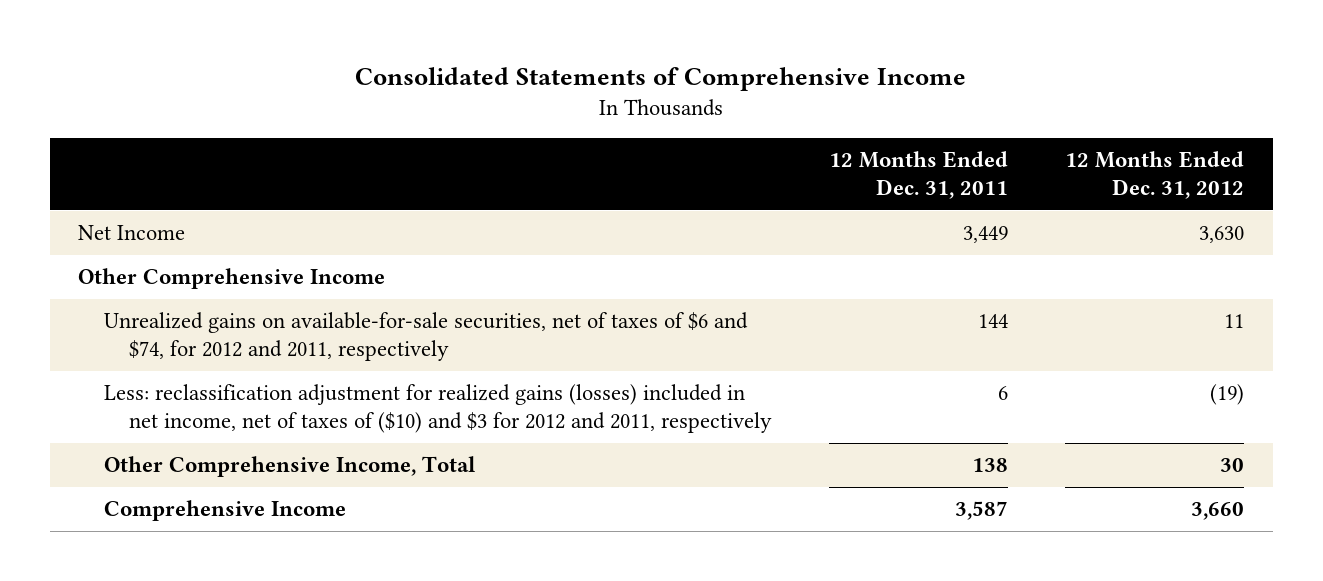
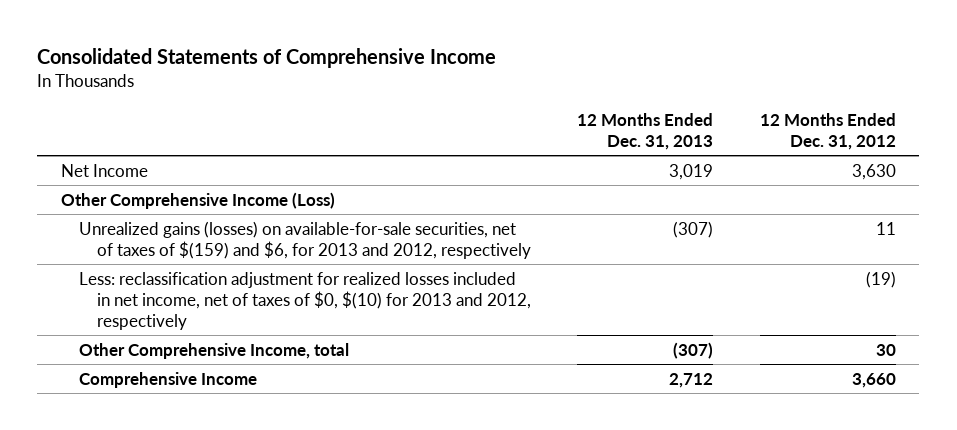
[829,151,1009,200] 12 Months Ended Dec. 31, 2011 -> none
none -> [577,112,714,150] 12 Months Ended Dec. 31, 2013
[78,268,386,290] Other Comprehensive Income -> [60,191,335,209] Other Comprehensive Income (Loss)
[103,312,748,362] Unrealized gains on available-for-sale securities, net of taxes of $6 and $74, for 2012 and 2011, respectively -> [78,220,531,259] Unrealized gains (losses) on available-for-sale securities, net of taxes of $(159) and $6, for 2013 and 2012, respectively
[103,384,772,434] Less: reclassification adjustment for realized gains (losses) included in net income, net of taxes of ($10) and $3 for 2012 and 2011, respectively -> [78,271,531,331] Less: reclassification adjustment for realized losses included in net income, net of taxes of $0, $(10) for 2013 and 2012, respectively
[103,456,476,478] Other Comprehensive Income, Total -> [78,342,349,359] Other Comprehensive Income, total

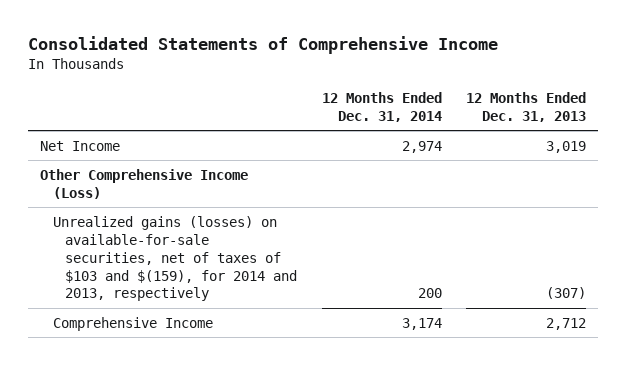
[759,112,896,150] 12 Months Ended Dec. 31, 2012 -> none
none -> [321,92,442,123] 12 Months Ended Dec. 31, 2014
[78,271,531,331] Less: reclassification adjustment for realized losses included in net income, net of taxes of $0, $(10) for 2013 and 2012, respectively -> none
[78,342,349,359] Other Comprehensive Income, total -> none
[78,220,531,259] Unrealized gains (losses) on available-for-sale securities, net of taxes of $(159) and $6, for 2013 and 2012, respectively -> [52,215,298,302] Unrealized gains (losses) on available-for-sale securities, net of taxes of $103 and $(159), for 2014 and 2013, respectively

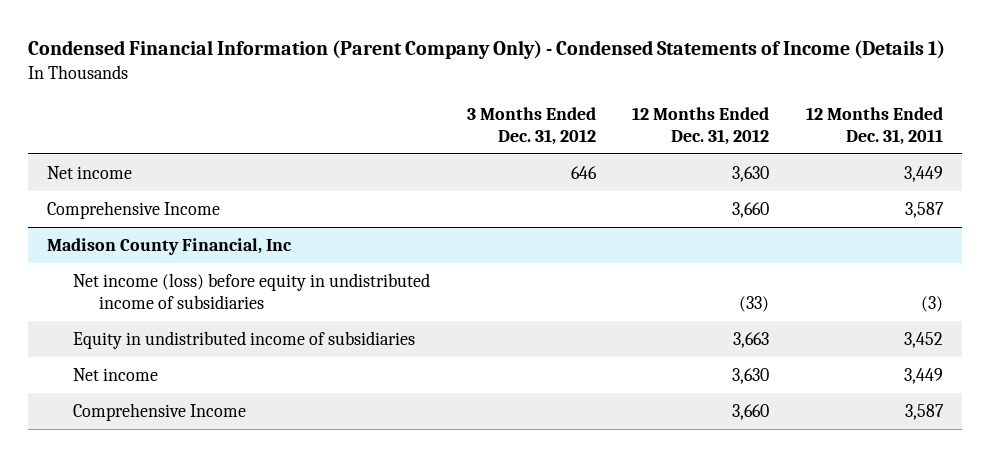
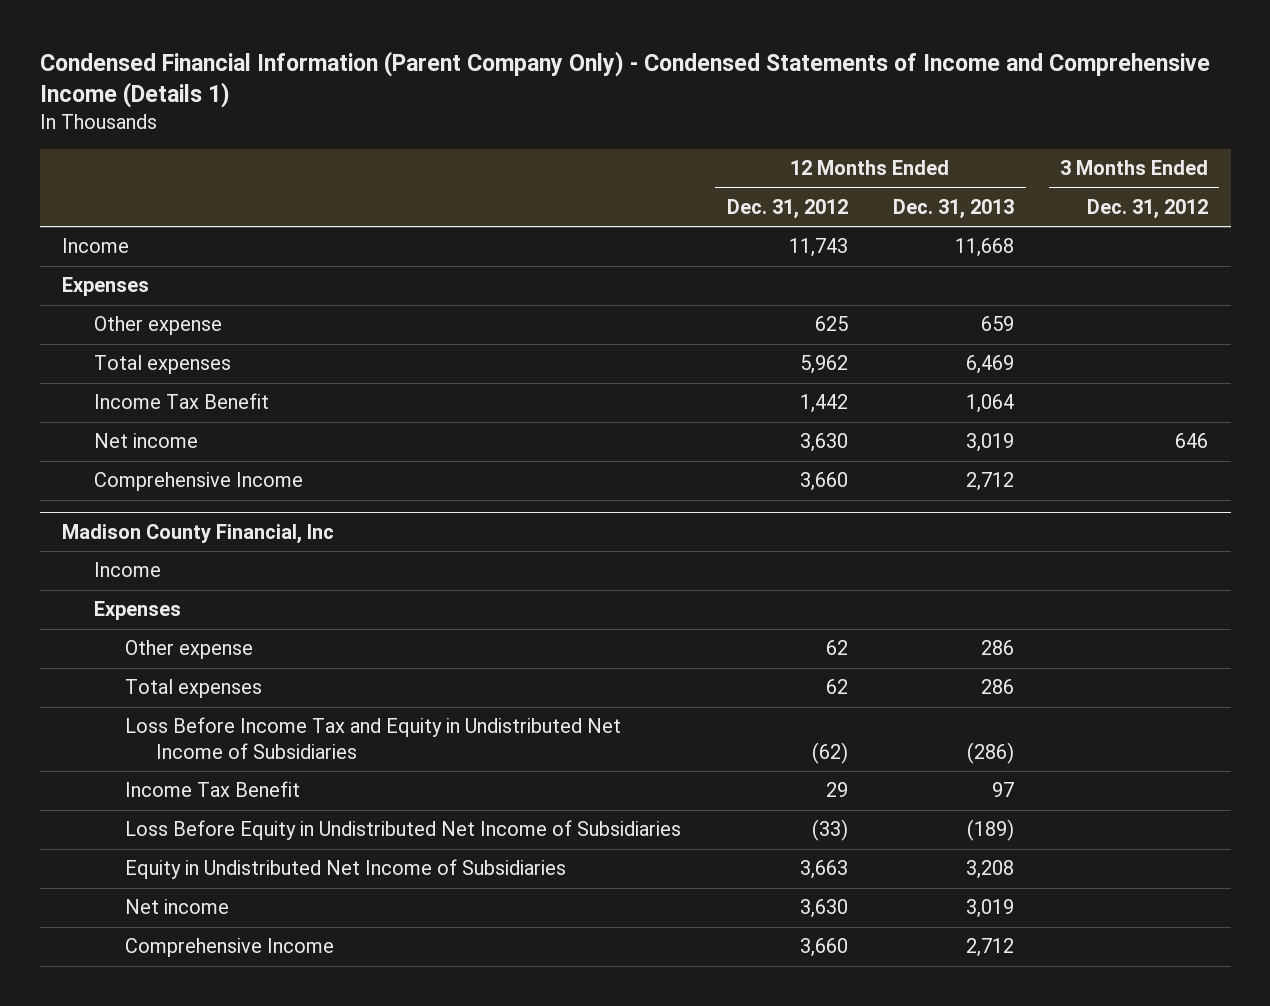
[28,40,946,60] Condensed Financial Information (Parent Company Only) - Condensed Statements of Income (Details 1) -> [39,50,1210,108] Condensed Financial Information (Parent Company Only) - Condensed Statements of Income and Comprehensive Income (Details 1)
[806,107,944,145] 12 Months Ended Dec. 31, 2011 -> none
none -> [893,198,1015,219] Dec. 31, 2013
none -> [62,238,130,254] Income
none -> [62,277,150,297] Expenses
none -> [93,316,222,336] Other expense
none -> [93,355,231,375] Total expenses
none -> [93,393,269,410] Income Tax Benefit
none -> [93,562,161,578] Income
none -> [93,601,181,621] Expenses
none -> [124,640,253,660] Other expense
none -> [124,679,262,699] Total expenses
none -> [124,717,621,759] Loss Before Income Tax and Equity in Undistributed Net Income of Subsidiaries
none -> [124,781,300,798] Income Tax Benefit
[72,272,430,309] Net income (loss) before equity in undistributed income of subsidiaries -> [124,820,681,841] Loss Before Equity in Undistributed Net Income of Subsidiaries
[72,330,415,349] Equity in undistributed income of subsidiaries -> [124,859,566,880] Equity in Undistributed Net Income of Subsidiaries

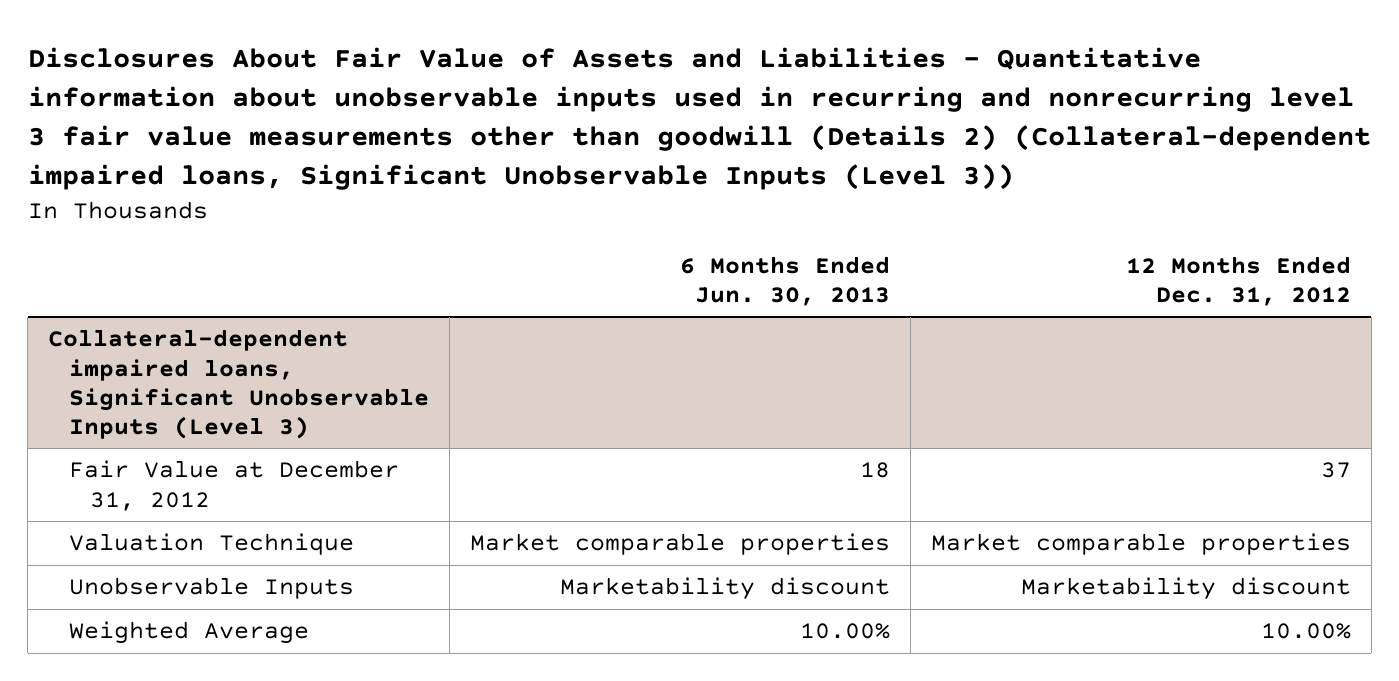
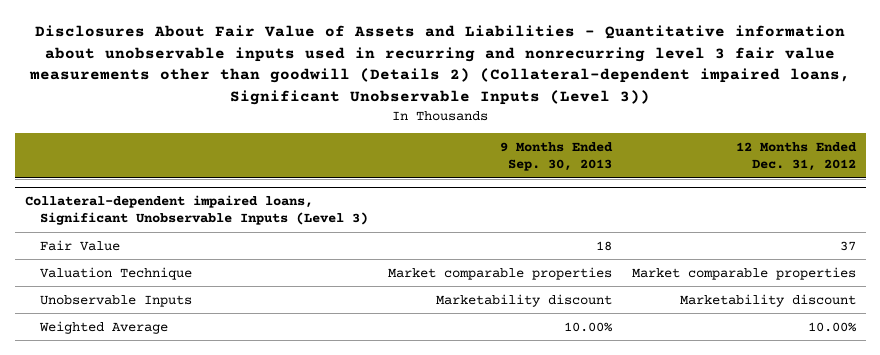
[679,255,890,306] 6 Months Ended Jun. 30, 2013 -> none
none -> [500,142,614,171] 9 Months Ended Sep. 30, 2013
[69,460,400,511] Fair Value at December 31, 2012 -> [40,239,121,251] Fair Value

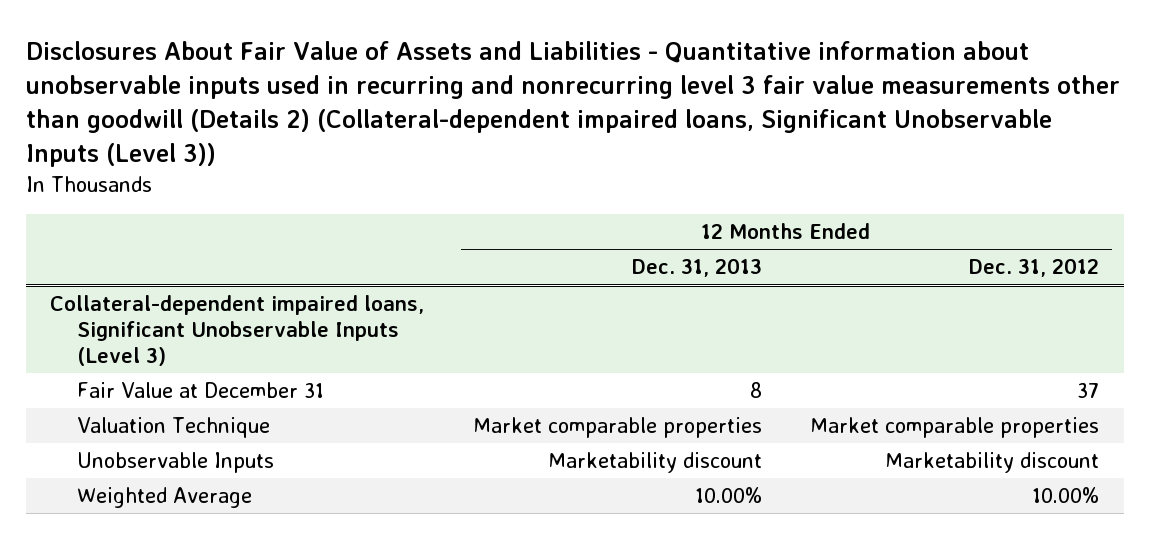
[500,142,614,171] 9 Months Ended Sep. 30, 2013 -> none
none -> [631,258,762,278] Dec. 31, 2013
[40,239,121,251] Fair Value -> [76,382,324,399] Fair Value at December 31

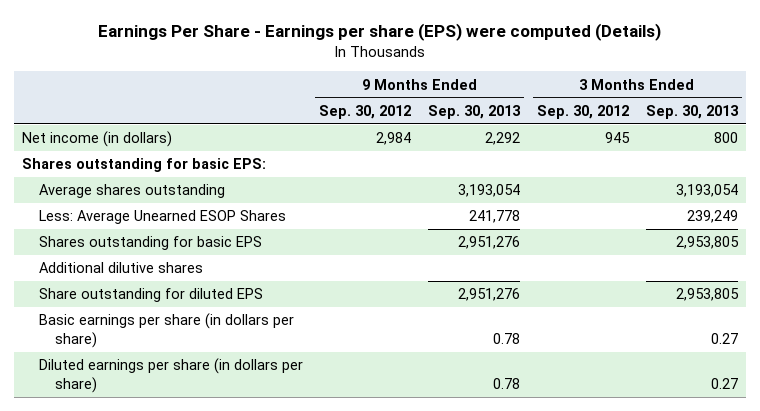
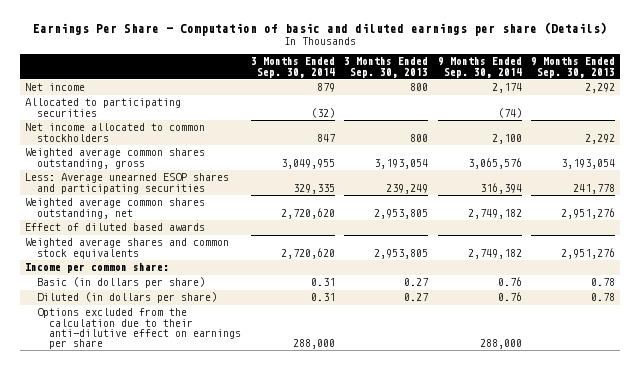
[97,22,661,41] Earnings Per Share - Earnings per share (EPS) were computed (Details) -> [32,22,607,37] Earnings Per Share - Computation of basic and diluted earnings per share (Details)
[319,104,412,119] Sep. 30, 2012 -> none
[536,104,629,119] Sep. 30, 2012 -> none
none -> [250,57,335,78] 3 Months Ended Sep. 30, 2014
none -> [437,57,522,78] 9 Months Ended Sep. 30, 2014
[22,158,267,173] Shares outstanding for basic EPS: -> none
[38,262,203,274] Additional dilutive shares -> none
[22,131,173,148] Net income (in dollars) -> [24,83,85,92] Net income
none -> [24,98,181,117] Allocated to participating securities
none -> [24,123,205,142] Net income allocated to common stockholders
[38,184,225,199] Average shares outstanding -> [24,148,205,169] Weighted average common shares outstanding, gross
[38,210,286,225] Less: Average Unearned ESOP Shares -> [24,173,229,194] Less: Average unearned ESOP shares and participating securities
[38,236,262,251] Shares outstanding for basic EPS -> [24,198,205,219] Weighted average common shares outstanding, net
none -> [24,223,205,232] Effect of diluted based awards
[38,288,263,303] Share outstanding for diluted EPS -> [24,238,229,259] Weighted average shares and common stock equivalents
none -> [24,263,169,274] Income per common share:
[38,313,294,348] Basic earnings per share (in dollars per share) -> [36,277,205,289] Basic (in dollars per share)
[38,358,303,393] Diluted earnings per share (in dollars per share) -> [36,292,217,304] Diluted (in dollars per share)
none -> [36,308,242,350] Options excluded from the calculation due to their anti-dilutive effect on earnings per share

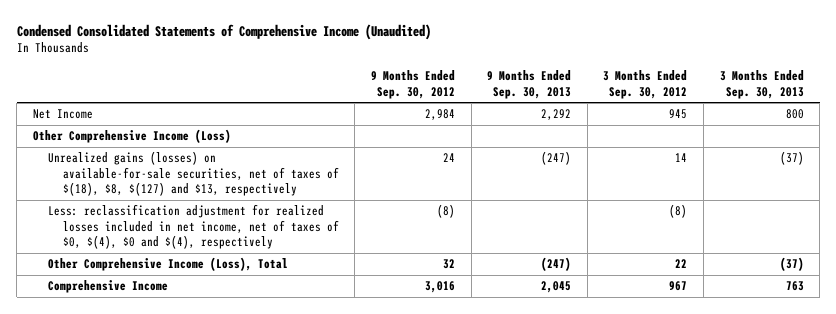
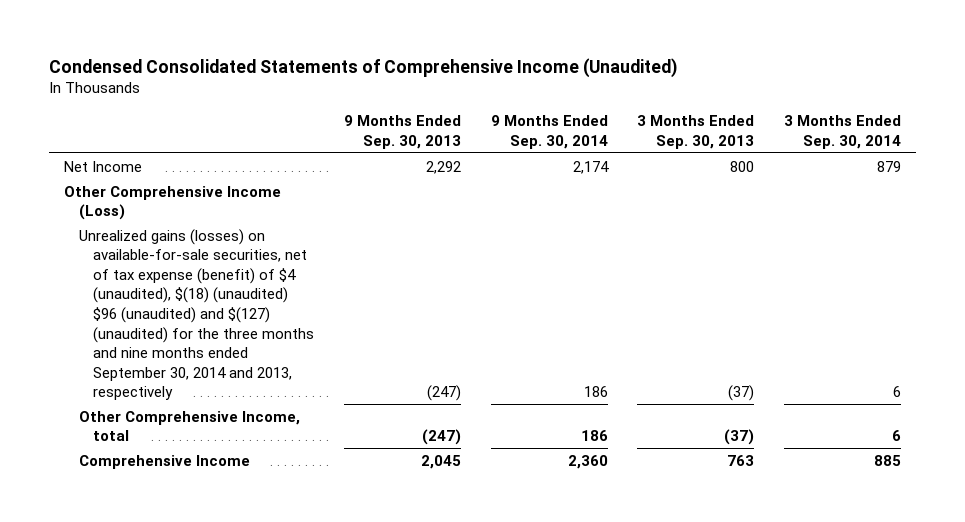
[370,70,455,99] 9 Months Ended Sep. 30, 2012 -> none
[603,70,688,99] 3 Months Ended Sep. 30, 2012 -> none
none -> [490,115,608,149] 9 Months Ended Sep. 30, 2014
none -> [784,115,902,149] 3 Months Ended Sep. 30, 2014
[47,204,339,250] Less: reclassification adjustment for realized losses included in net income, net of taxes of $0, $(4), $0 and $(4), respectively -> none
[47,151,339,197] Unrealized gains (losses) on available-for-sale securities, net of taxes of $(18), $8, $(127) and $13, respectively -> [78,228,315,401] Unrealized gains (losses) on available-for-sale securities, net of tax expense (benefit) of $4 (unaudited), $(18) (unaudited) $96 (unaudited) and $(127) (unaudited) for the three months and nine months ended September 30, 2014 and 2013, respectively
[47,257,288,272] Other Comprehensive Income (Loss), Total -> [78,410,300,442] Other Comprehensive Income, total

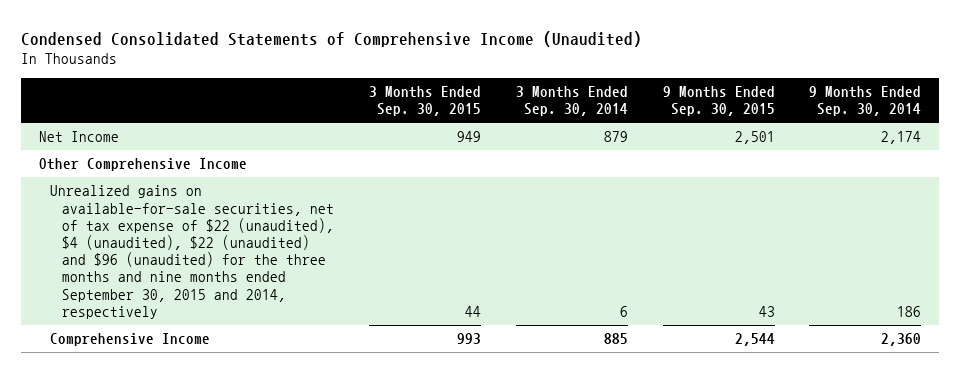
[343,115,461,149] 9 Months Ended Sep. 30, 2013 -> none
[637,115,755,149] 3 Months Ended Sep. 30, 2013 -> none
none -> [368,86,481,117] 3 Months Ended Sep. 30, 2015
none -> [662,86,775,117] 9 Months Ended Sep. 30, 2015
[78,410,300,442] Other Comprehensive Income, total -> none
[64,185,282,221] Other Comprehensive Income (Loss) -> [38,158,247,172] Other Comprehensive Income
[78,228,315,401] Unrealized gains (losses) on available-for-sale securities, net of tax expense (benefit) of $4 (unaudited), $(18) (unaudited) $96 (unaudited) and $(127) (unaudited) for the three months and nine months ended September 30, 2014 and 2013, respectively -> [50,185,335,319] Unrealized gains on available-for-sale securities, net of tax expense of $22 (unaudited), $4 (unaudited), $22 (unaudited) and $96 (unaudited) for the three months and nine months ended September 30, 2015 and 2014, respectively

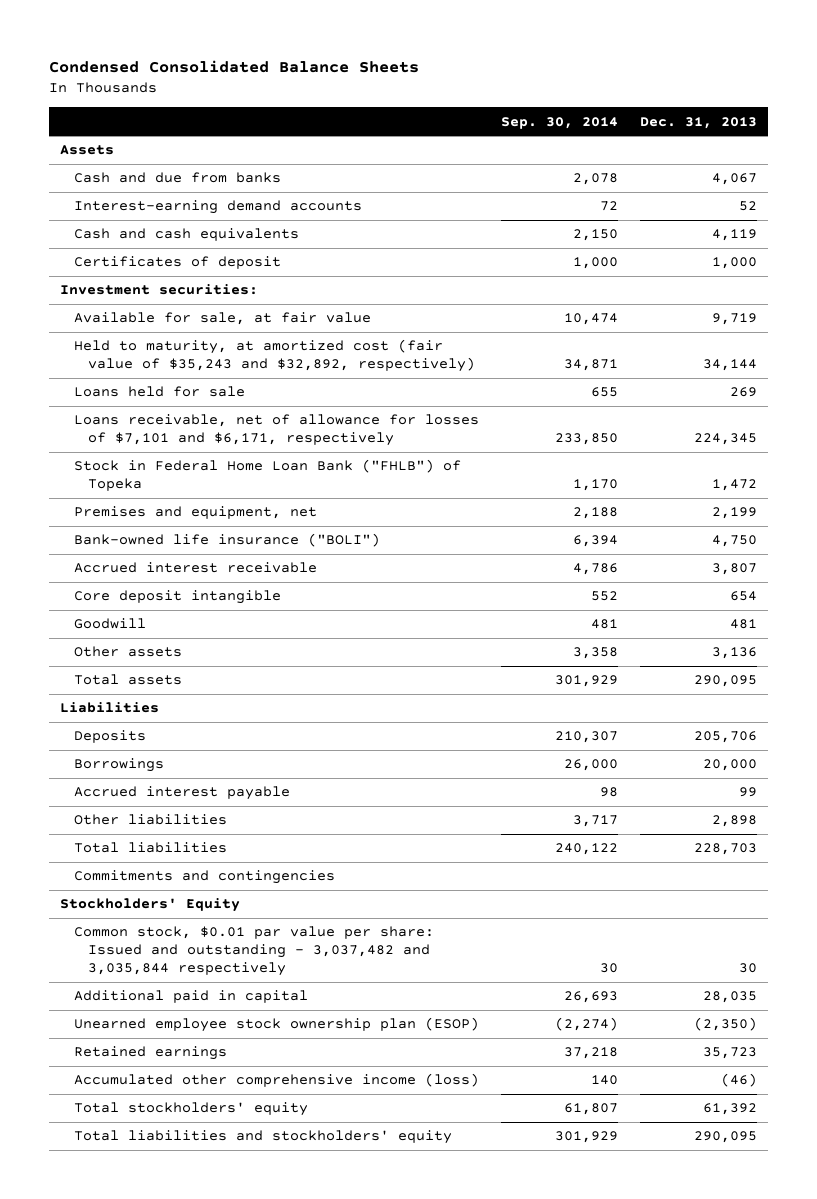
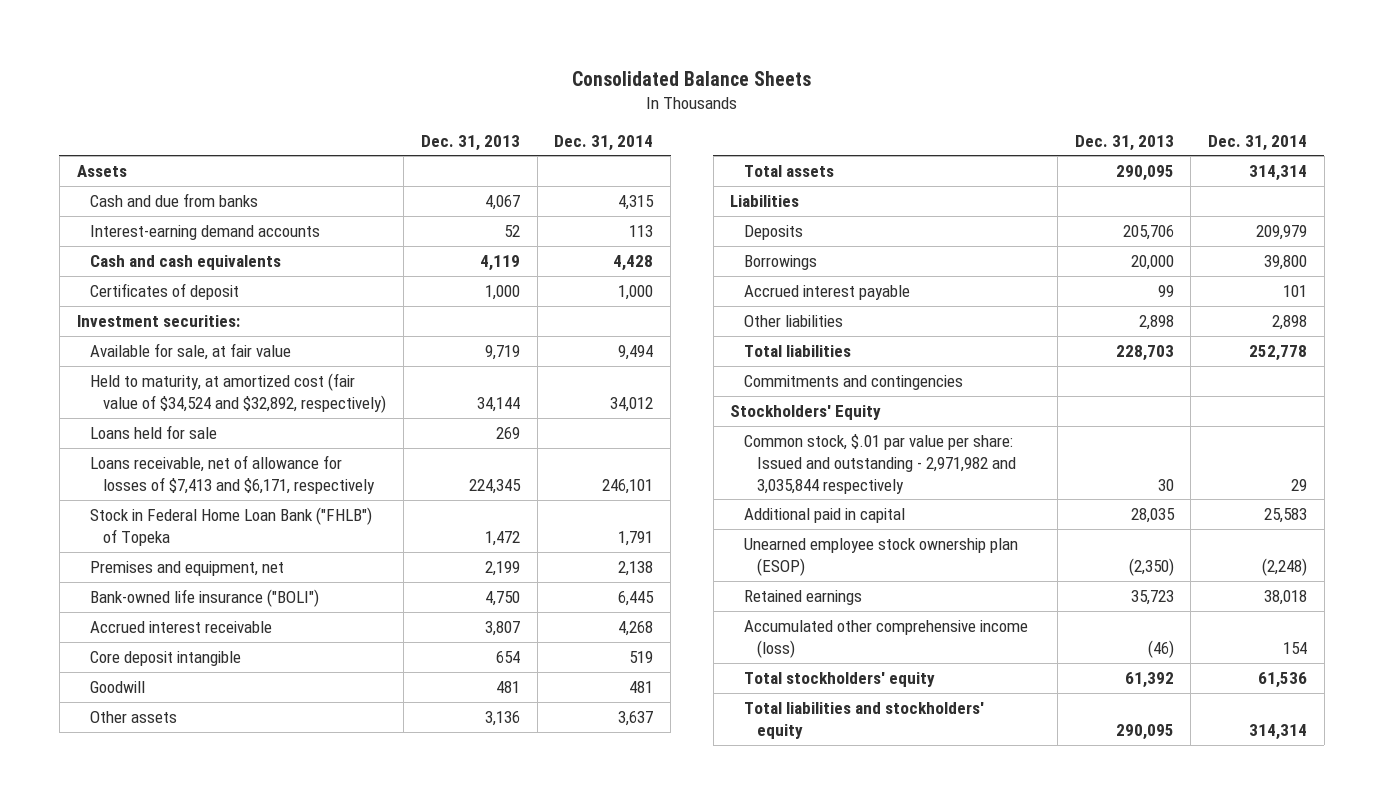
[49,60,420,74] Condensed Consolidated Balance Sheets -> [571,70,811,86] Consolidated Balance Sheets
[500,116,618,129] Sep. 30, 2014 -> none
none -> [554,134,654,151] Dec. 31, 2014
[73,339,475,373] Held to maturity, at amortized cost (fair value of $35,243 and $32,892, respectively) -> [89,372,387,413] Held to maturity, at amortized cost (fair value of $34,524 and $32,892, respectively)
[73,414,479,447] Loans receivable, net of allowance for losses of $7,101 and $6,171, respectively -> [89,454,376,494] Loans receivable, net of allowance for losses of $7,413 and $6,171, respectively
[73,926,434,977] Common stock, $0.01 par value per share: Issued and outstanding - 3,037,482 and 3,035,844 respectively -> [743,433,1016,494] Common stock, $.01 par value per share: Issued and outstanding - 2,971,982 and 3,035,844 respectively

